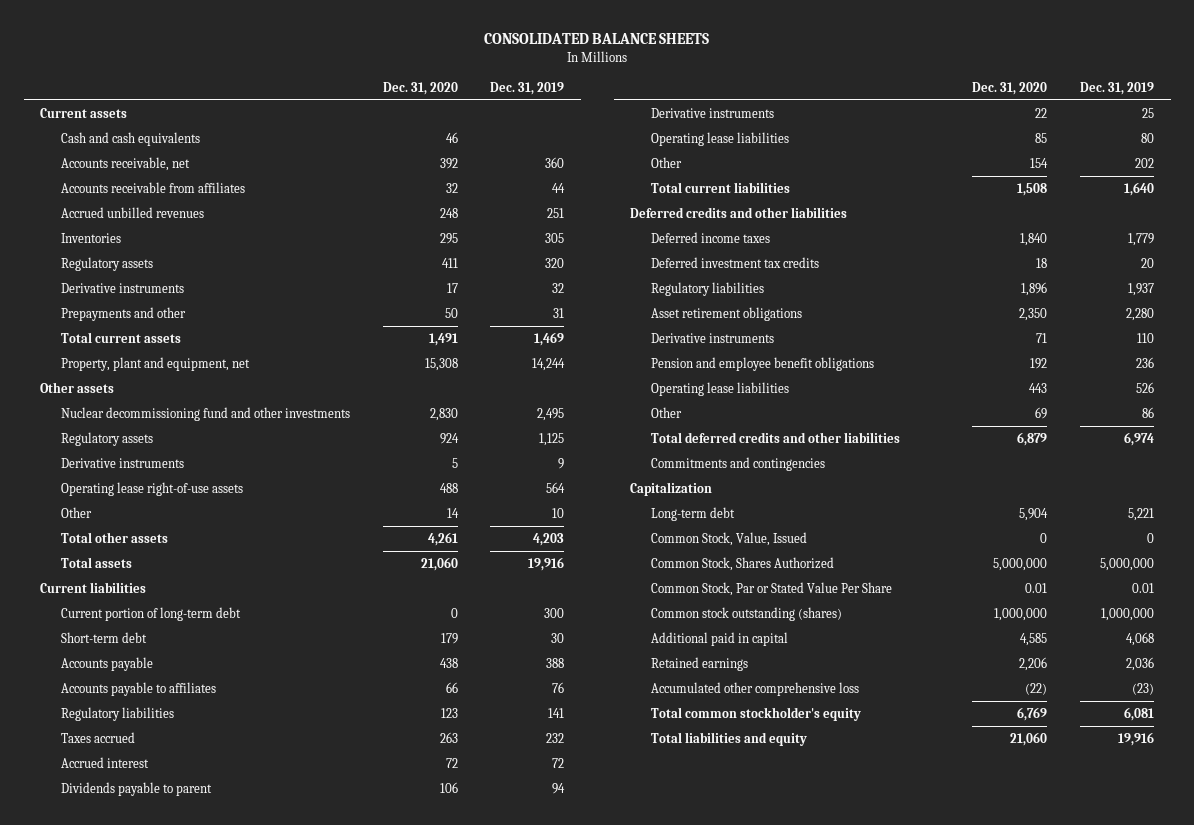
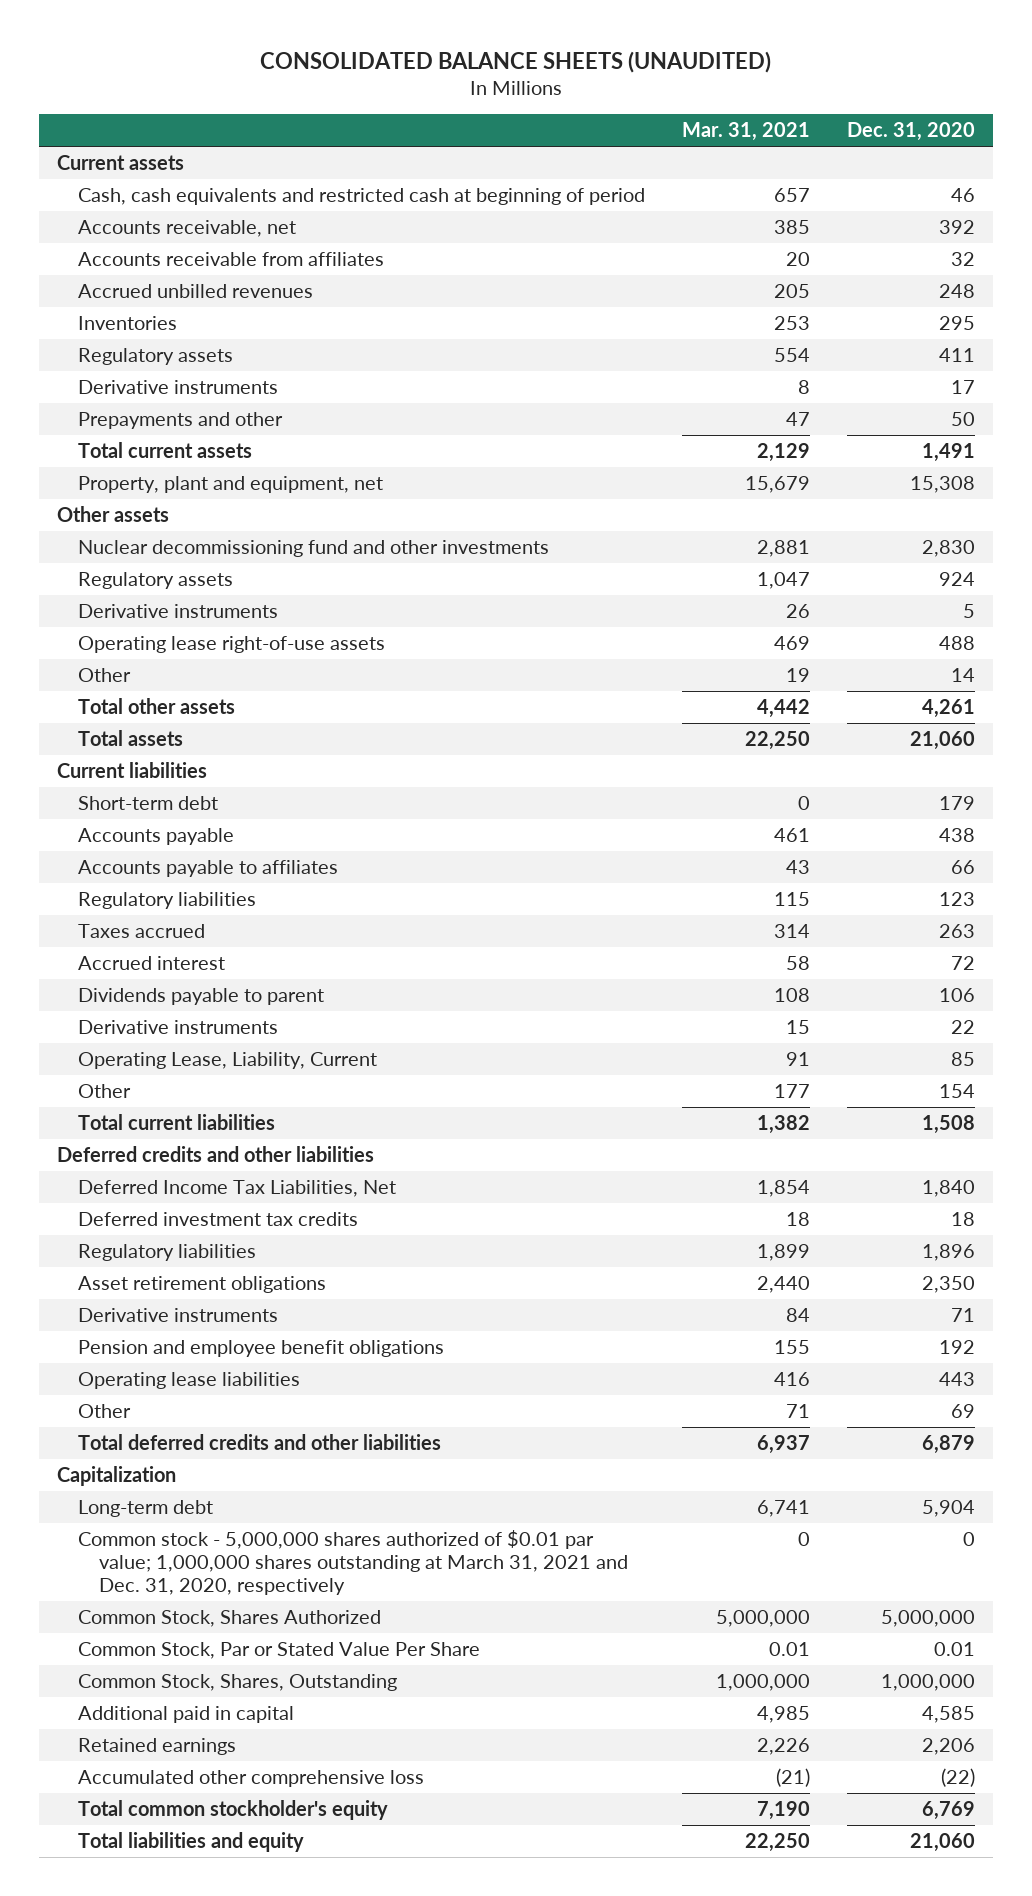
[484,33,710,45] CONSOLIDATED BALANCE SHEETS -> [259,50,771,73] CONSOLIDATED BALANCE SHEETS (UNAUDITED)
[490,81,565,95] Dec. 31, 2019 -> none
none -> [681,122,810,142] Mar. 31, 2021
[61,131,201,146] Cash and cash equivalents -> [77,188,645,206] Cash, cash equivalents and restricted cash at beginning of period
[61,606,242,621] Current portion of long-term debt -> none
[650,131,789,146] Operating lease liabilities -> [77,1052,377,1070] Operating Lease, Liability, Current
[650,231,770,243] Deferred income taxes -> [77,1180,396,1198] Deferred Income Tax Liabilities, Net
[650,456,825,471] Commitments and contingencies -> none
[650,531,807,546] Common Stock, Value, Issued -> [77,1530,628,1595] Common stock - 5,000,000 shares authorized of $0.01 par value; 1,000,000 shares outstanding at March 31, 2021 and Dec. 31, 2020, respectively
[650,606,842,621] Common stock outstanding (shares) -> [77,1674,397,1692] Common Stock, Shares, Outstanding

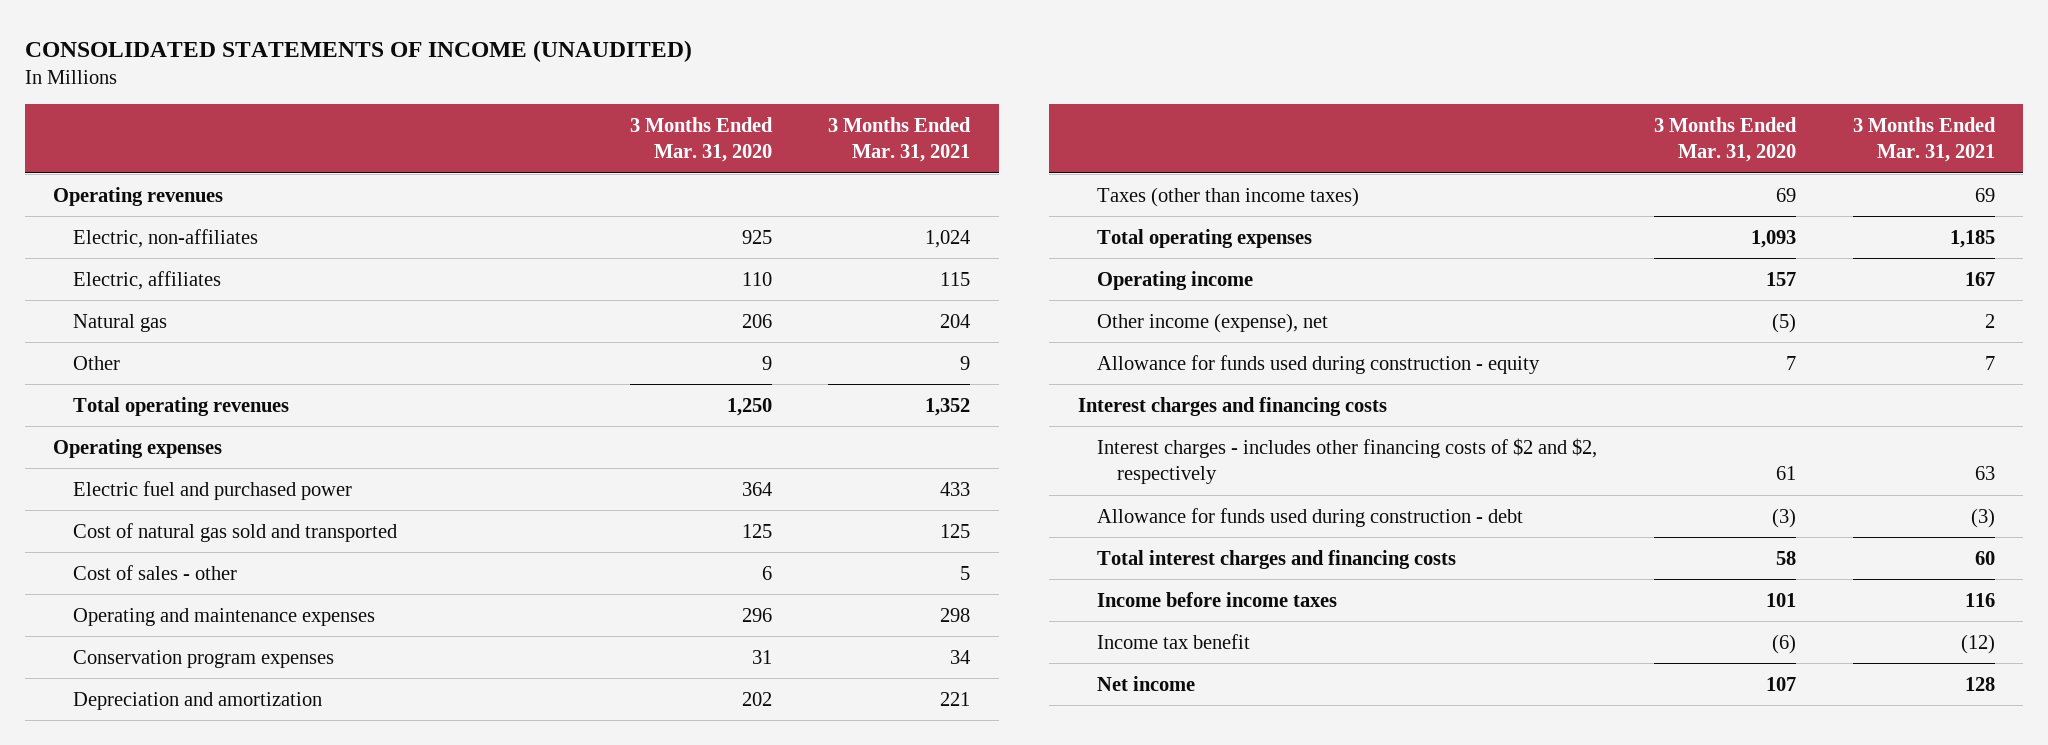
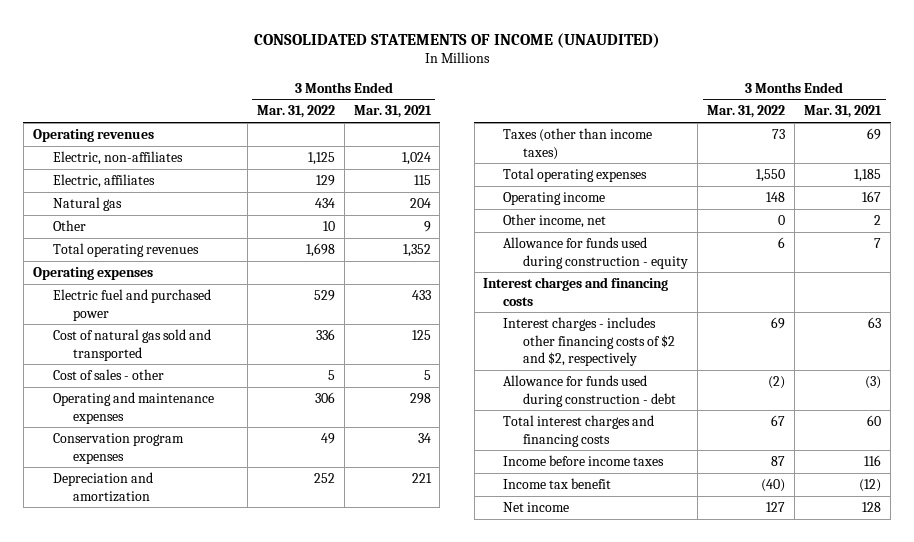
[629,117,773,163] 3 Months Ended Mar. 31, 2020 -> none
none -> [256,105,335,119] Mar. 31, 2022
[1097,312,1329,333] Other income (expense), net -> [503,214,607,229] Other income, net

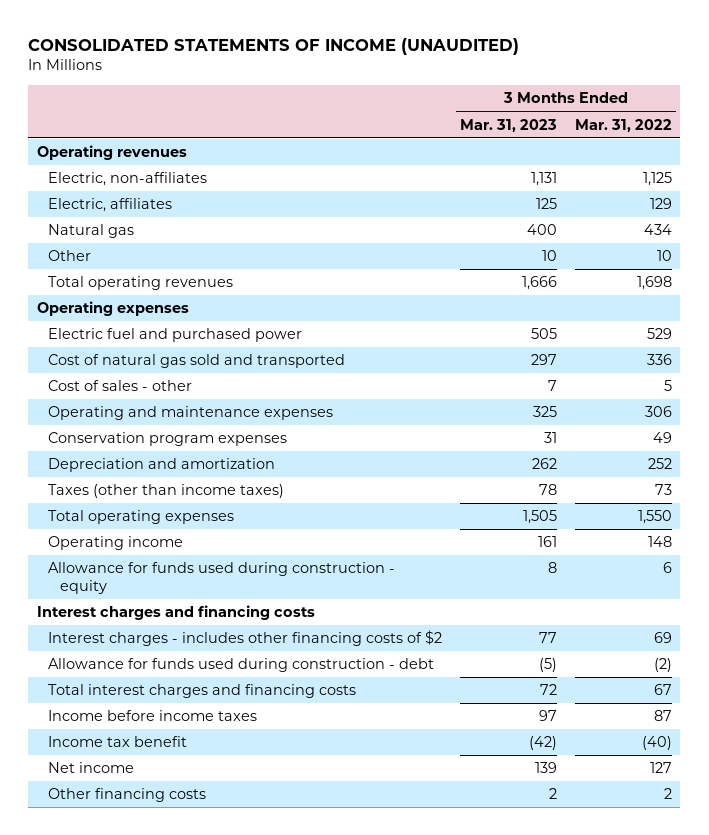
[353,105,432,119] Mar. 31, 2021 -> none
none -> [459,118,557,132] Mar. 31, 2023
[503,214,607,229] Other income, net -> none
[503,317,676,367] Interest charges - includes other financing costs of $2 and $2, respectively -> [48,630,443,647] Interest charges - includes other financing costs of $2
none -> [48,788,207,803] Other financing costs

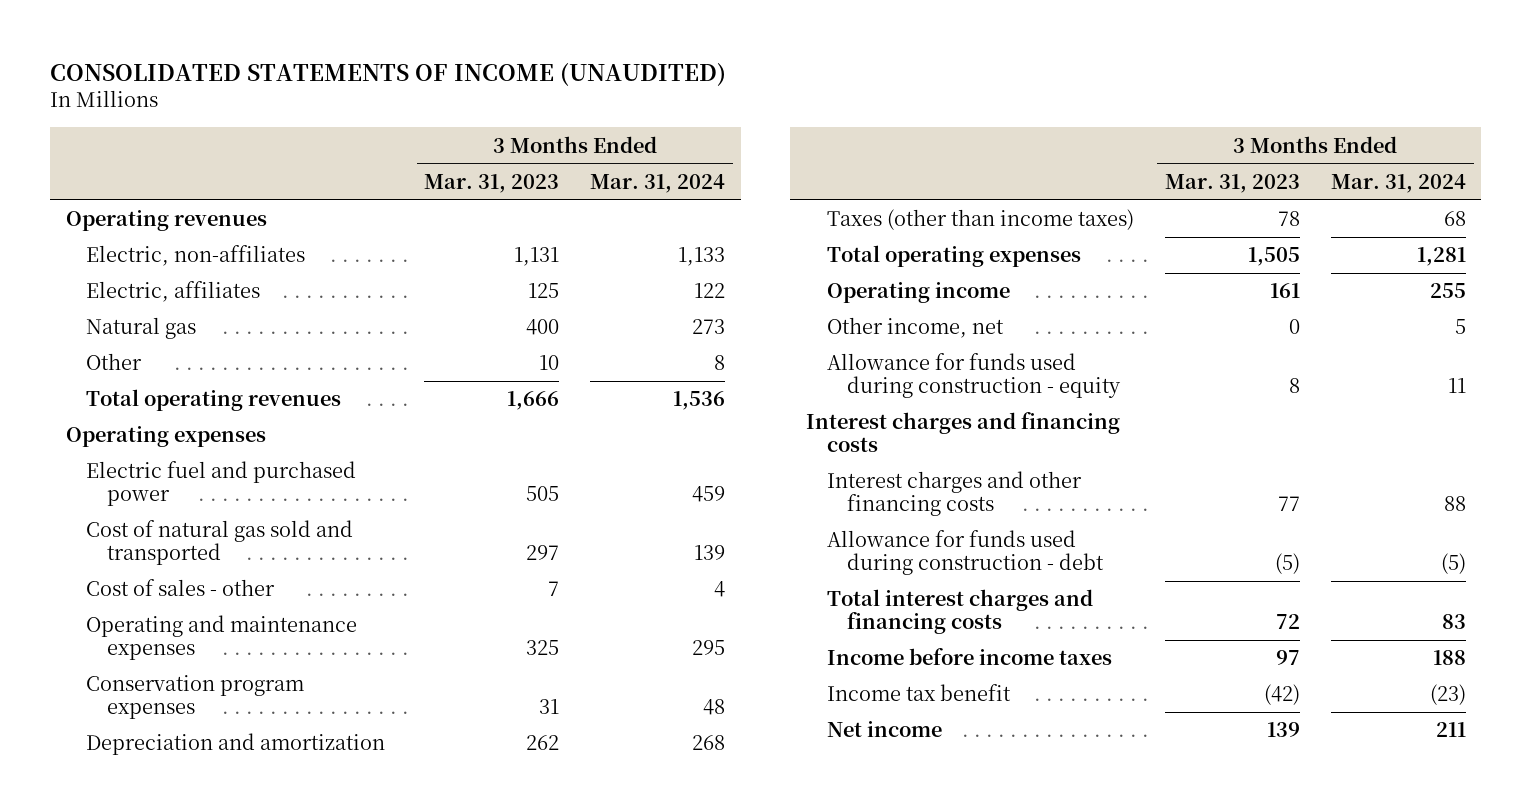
[574,118,672,132] Mar. 31, 2022 -> none
none -> [590,173,726,193] Mar. 31, 2024
none -> [826,317,1004,339] Other income, net
[48,630,443,647] Interest charges - includes other financing costs of $2 -> [826,471,1082,517] Interest charges and other financing costs
[48,788,207,803] Other financing costs -> none

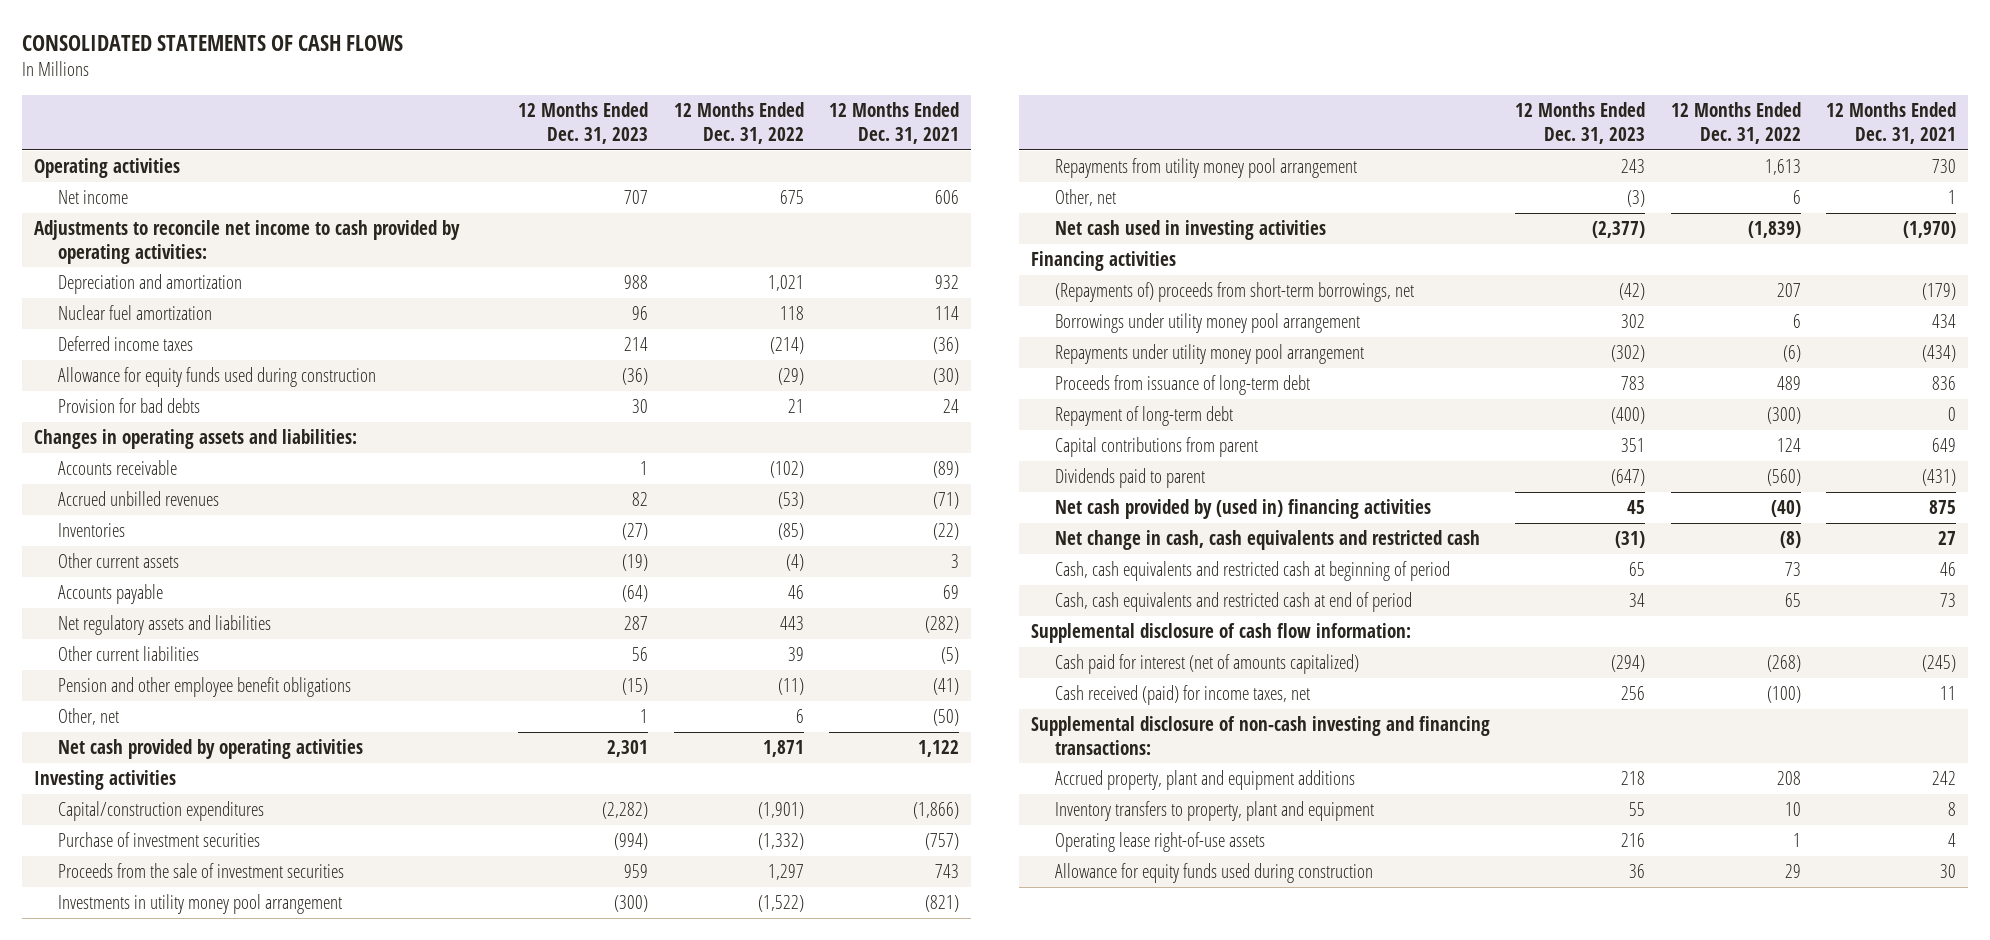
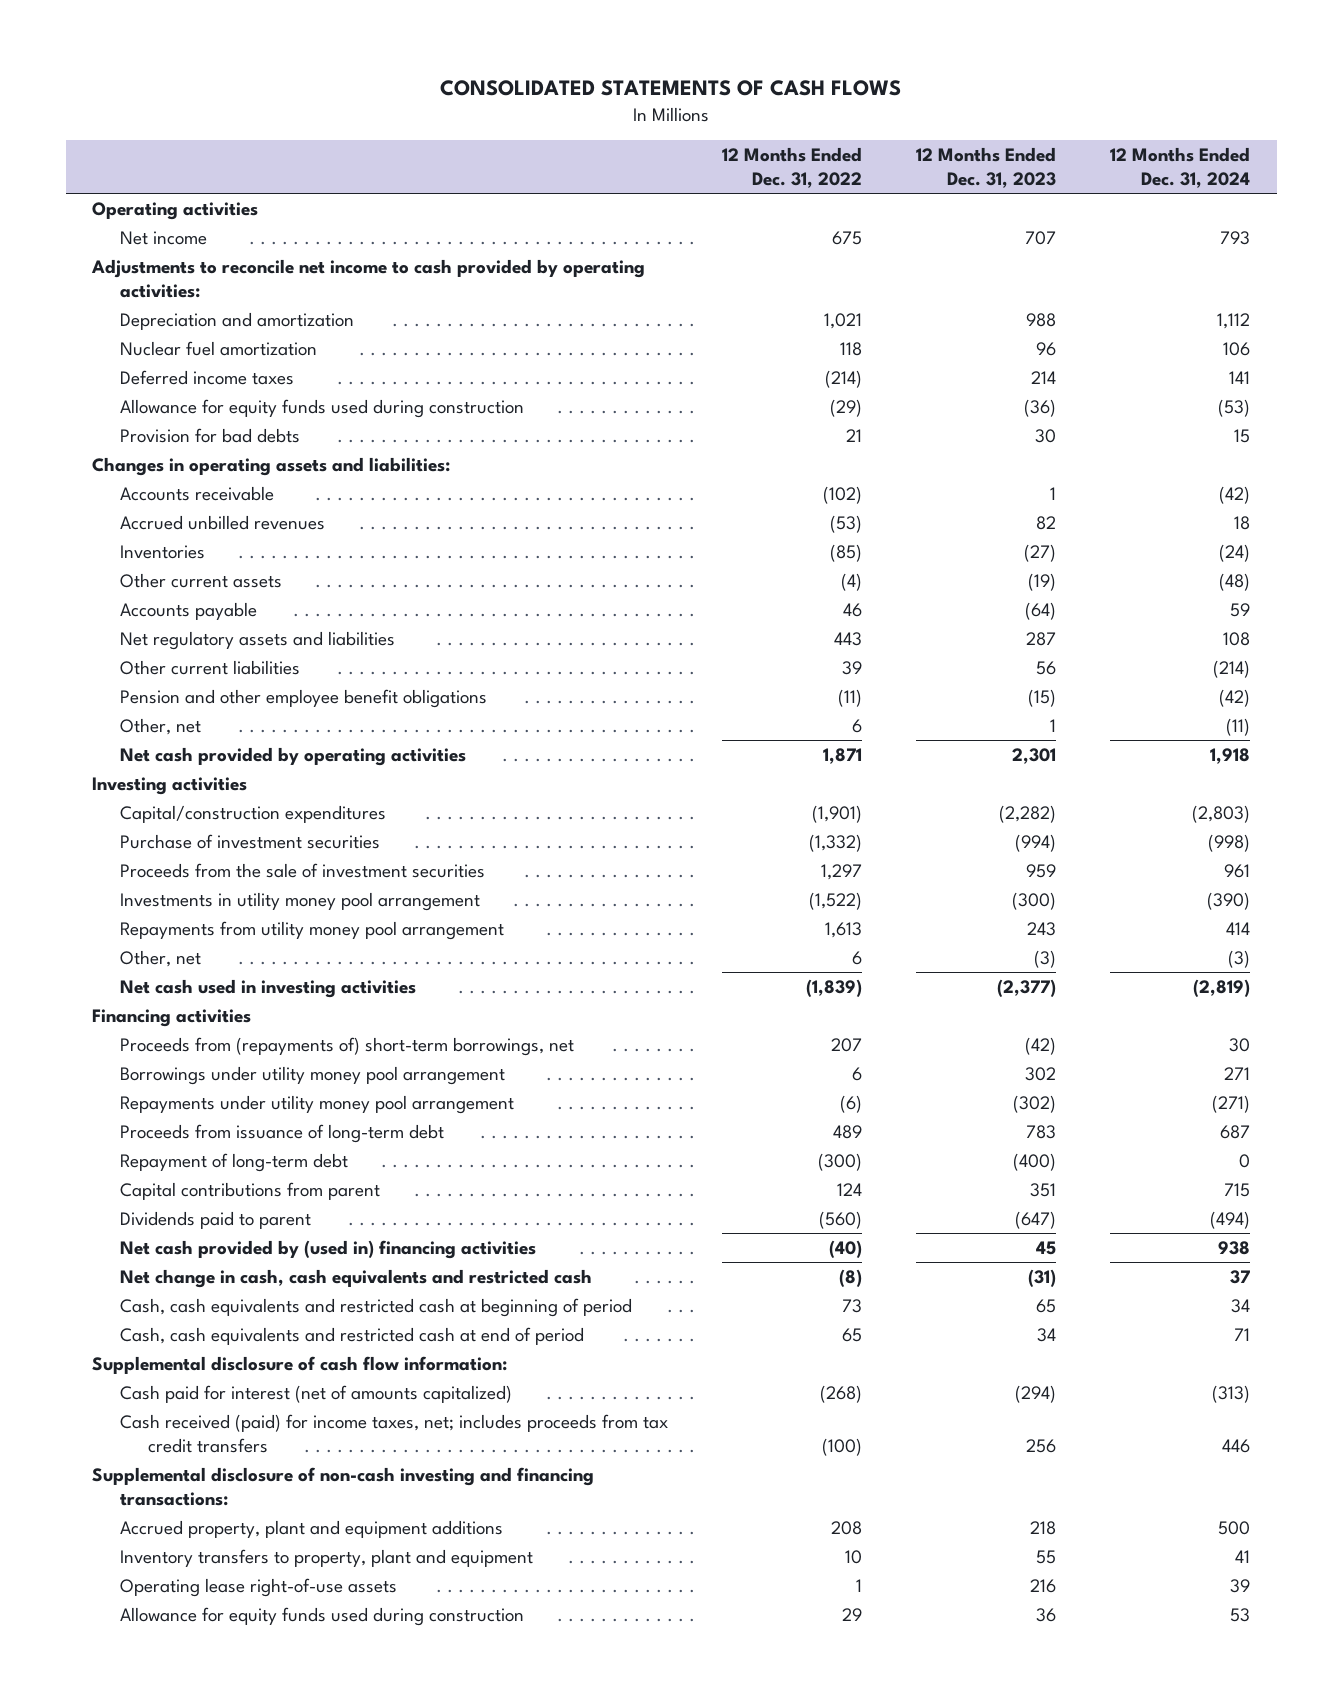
[828,102,959,145] 12 Months Ended Dec. 31, 2021 -> none
none -> [1110,146,1251,189] 12 Months Ended Dec. 31, 2024
[1054,282,1414,303] (Repayments of) proceeds from short-term borrowings, net -> [120,1036,575,1056] Proceeds from (repayments of) short-term borrowings, net
[1054,685,1310,706] Cash received (paid) for income taxes, net -> [120,1413,669,1453] Cash received (paid) for income taxes, net; includes proceeds from tax credit transfers

